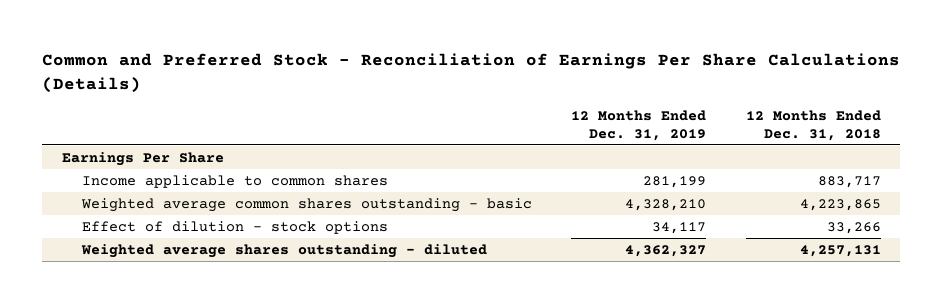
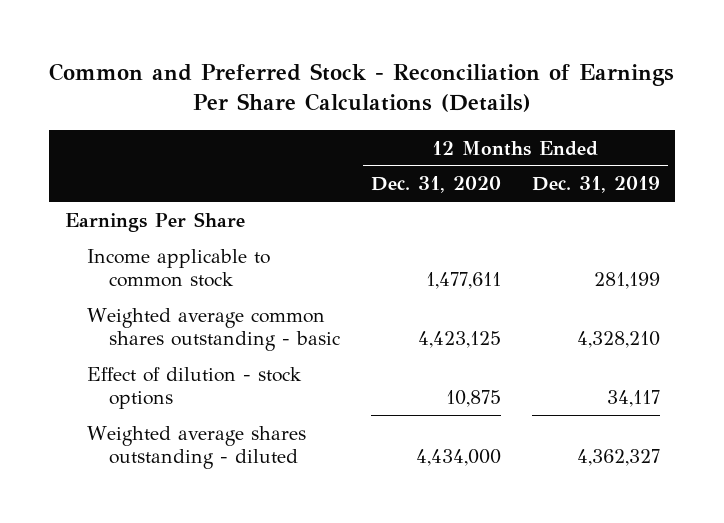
[745,109,881,141] 12 Months Ended Dec. 31, 2018 -> none
none -> [370,176,501,194] Dec. 31, 2020
[81,174,388,188] Income applicable to common shares -> [86,248,270,287] Income applicable to common stock

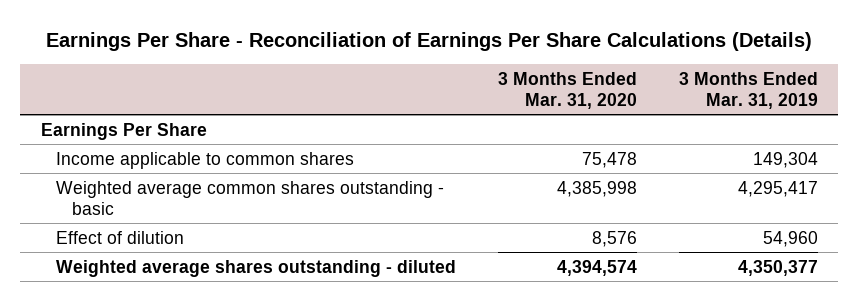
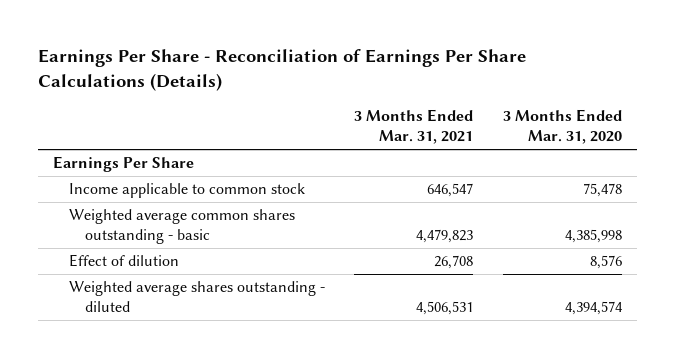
[678,71,818,109] 3 Months Ended Mar. 31, 2019 -> none
none -> [354,109,474,145] 3 Months Ended Mar. 31, 2021
[56,151,355,169] Income applicable to common shares -> [68,183,305,199] Income applicable to common stock

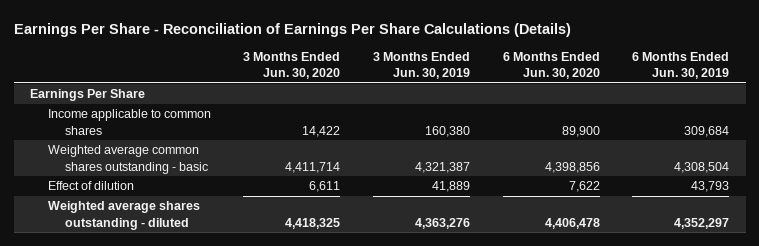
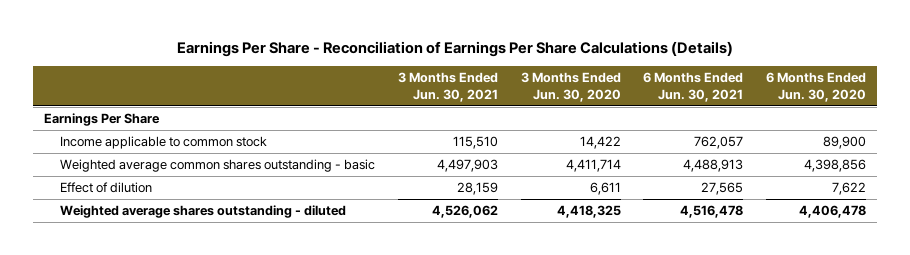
[372,51,470,79] 3 Months Ended Jun. 30, 2019 -> none
[632,51,730,79] 6 Months Ended Jun. 30, 2019 -> none
none -> [398,72,499,102] 3 Months Ended Jun. 30, 2021
none -> [643,72,744,102] 6 Months Ended Jun. 30, 2021
[47,109,211,135] Income applicable to common shares -> [60,136,268,150] Income applicable to common stock

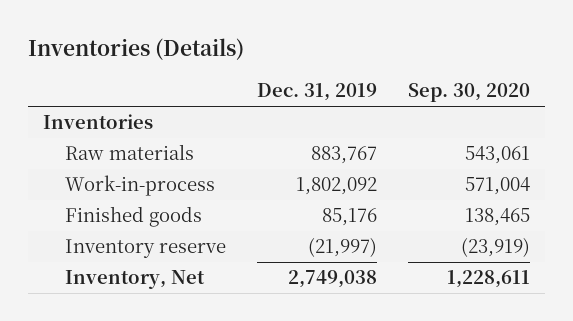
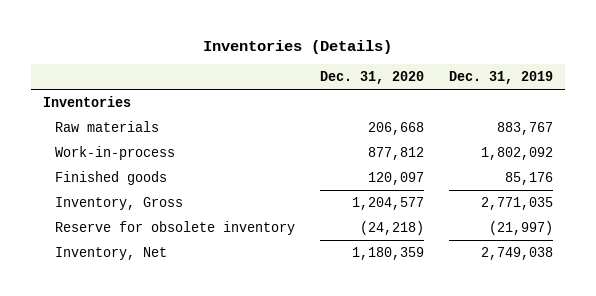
[407,82,530,102] Sep. 30, 2020 -> none
none -> [319,71,424,85] Dec. 31, 2020
none -> [55,196,184,210] Inventory, Gross
[65,239,227,259] Inventory reserve -> [55,220,296,235] Reserve for obsolete inventory

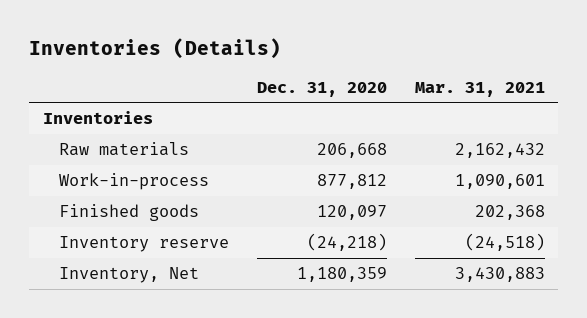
[448,71,553,85] Dec. 31, 2019 -> none
none -> [414,81,545,97] Mar. 31, 2021
[55,196,184,210] Inventory, Gross -> none
[55,220,296,235] Reserve for obsolete inventory -> [59,236,230,253] Inventory reserve

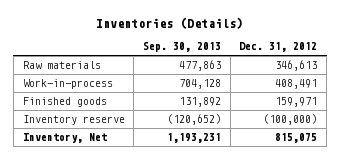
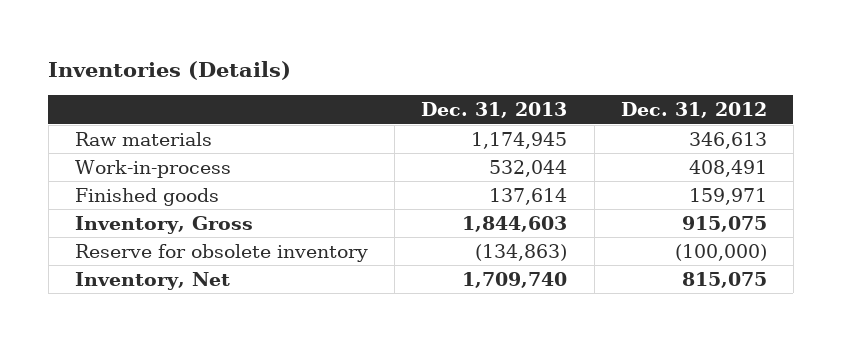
[142,42,221,53] Sep. 30, 2013 -> none
none -> [421,102,568,119] Dec. 31, 2013
none -> [74,215,253,234] Inventory, Gross
[22,115,125,126] Inventory reserve -> [74,243,368,262] Reserve for obsolete inventory

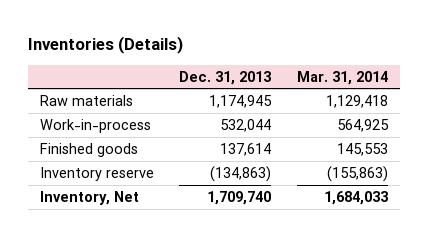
[620,102,767,119] Dec. 31, 2012 -> none
none -> [296,70,388,85] Mar. 31, 2014
[74,215,253,234] Inventory, Gross -> none
[74,243,368,262] Reserve for obsolete inventory -> [40,167,155,182] Inventory reserve

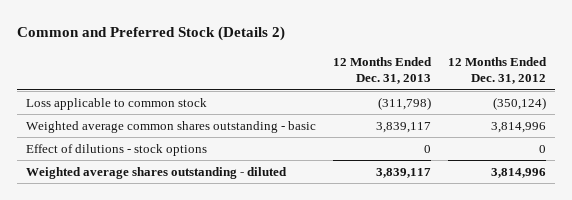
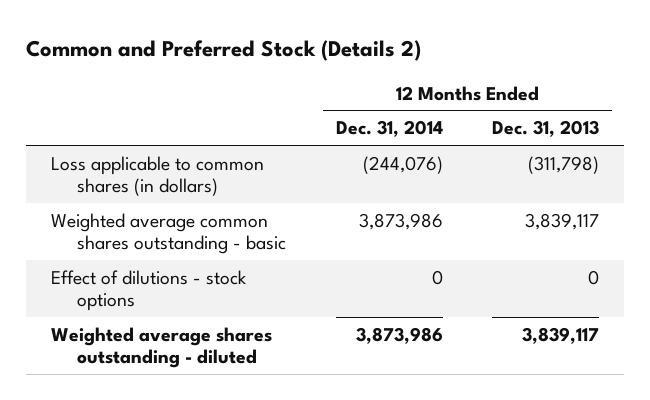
[448,56,548,85] 12 Months Ended Dec. 31, 2012 -> none
none -> [335,120,443,138] Dec. 31, 2014
[25,97,207,110] Loss applicable to common stock -> [50,155,264,197] Loss applicable to common shares (in dollars)

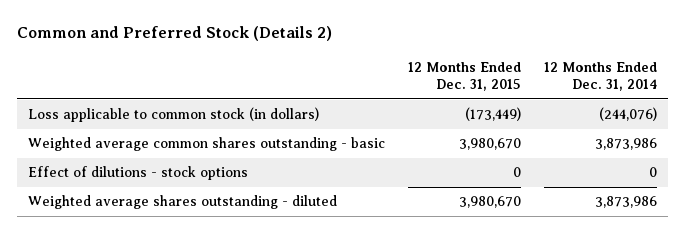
[492,120,600,138] Dec. 31, 2013 -> none
none -> [407,61,521,92] 12 Months Ended Dec. 31, 2015
[50,155,264,197] Loss applicable to common shares (in dollars) -> [27,107,319,123] Loss applicable to common stock (in dollars)

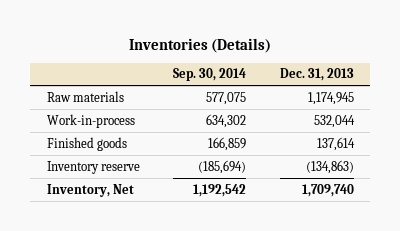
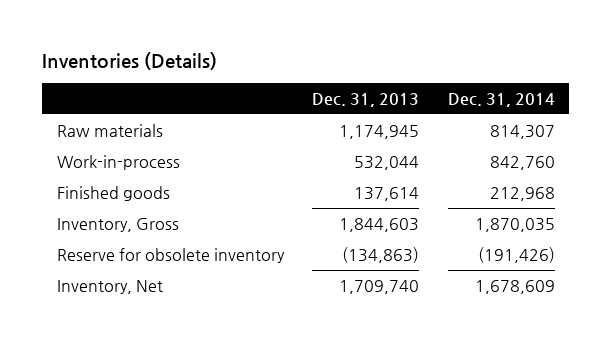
[173,68,247,82] Sep. 30, 2014 -> none
none -> [447,93,555,108] Dec. 31, 2014
none -> [56,217,179,232] Inventory, Gross
[46,160,140,174] Inventory reserve -> [56,247,285,263] Reserve for obsolete inventory

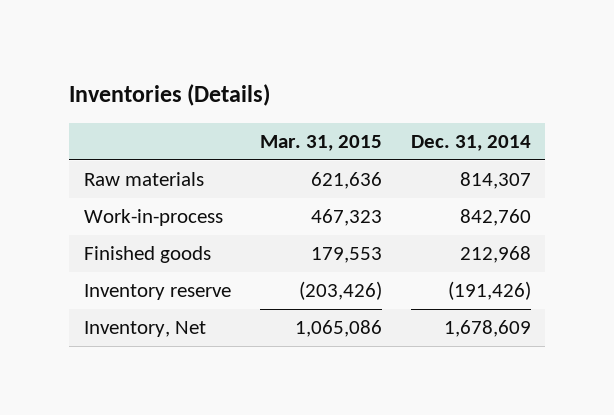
[312,93,420,108] Dec. 31, 2013 -> none
none -> [259,135,382,152] Mar. 31, 2015
[56,217,179,232] Inventory, Gross -> none
[56,247,285,263] Reserve for obsolete inventory -> [83,284,231,301] Inventory reserve

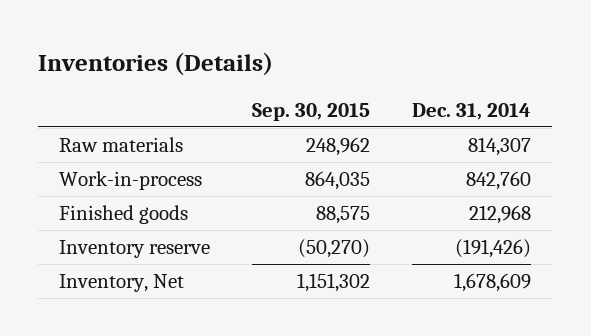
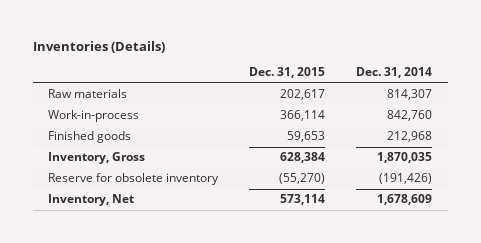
[252,102,371,121] Sep. 30, 2015 -> none
none -> [249,67,326,79] Dec. 31, 2015
none -> [48,152,146,165] Inventory, Gross
[59,240,211,259] Inventory reserve -> [48,173,220,186] Reserve for obsolete inventory

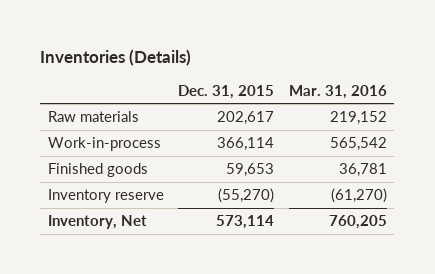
[356,67,433,79] Dec. 31, 2014 -> none
none -> [288,84,387,99] Mar. 31, 2016
[48,152,146,165] Inventory, Gross -> none
[48,173,220,186] Reserve for obsolete inventory -> [47,189,164,204] Inventory reserve

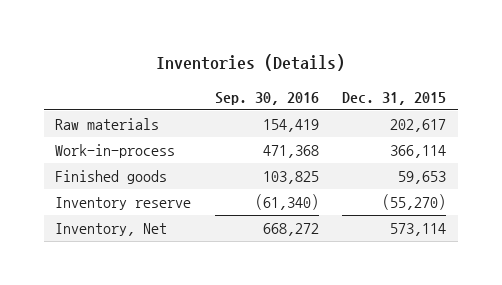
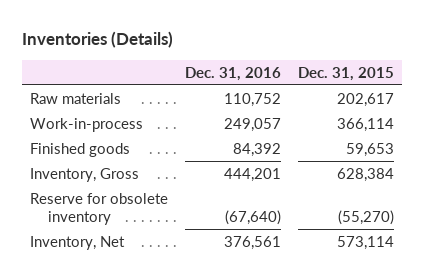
[214,91,319,105] Sep. 30, 2016 -> none
none -> [184,66,281,81] Dec. 31, 2016
none -> [30,167,140,182] Inventory, Gross
[55,196,192,210] Inventory reserve -> [30,192,169,226] Reserve for obsolete inventory

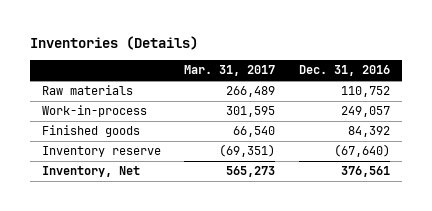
[297,66,394,81] Dec. 31, 2015 -> none
none -> [184,65,276,77] Mar. 31, 2017
[30,167,140,182] Inventory, Gross -> none
[30,192,169,226] Reserve for obsolete inventory -> [41,146,161,158] Inventory reserve

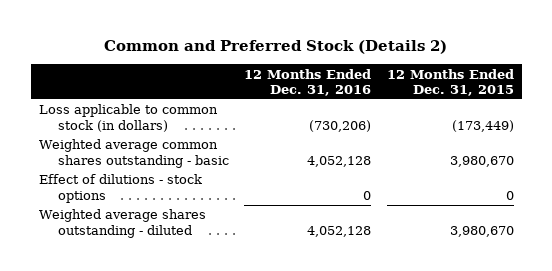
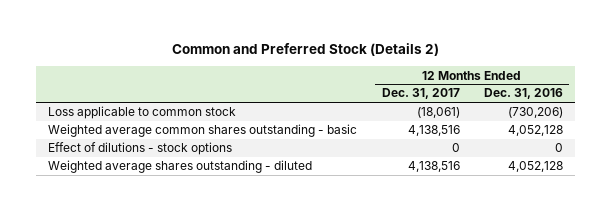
[386,68,514,97] 12 Months Ended Dec. 31, 2015 -> none
none -> [381,88,460,100] Dec. 31, 2017
[38,104,218,132] Loss applicable to common stock (in dollars) -> [48,106,237,120] Loss applicable to common stock

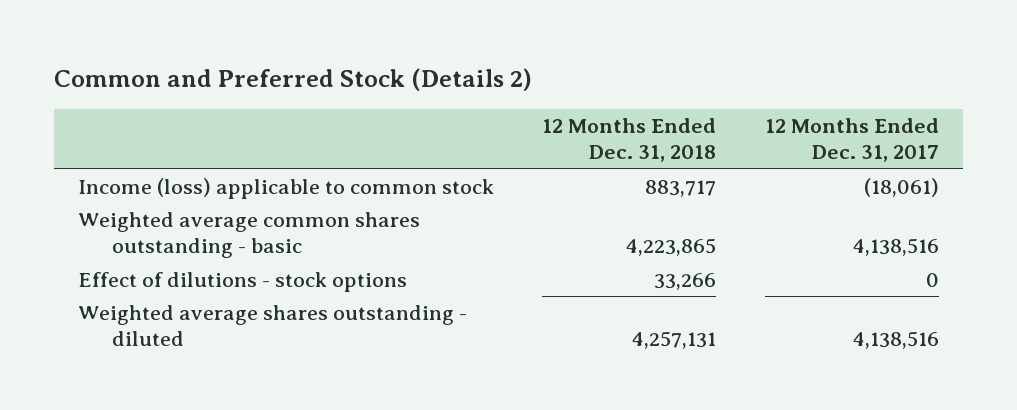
[483,88,563,100] Dec. 31, 2016 -> none
none -> [542,118,717,163] 12 Months Ended Dec. 31, 2018
[48,106,237,120] Loss applicable to common stock -> [78,178,495,200] Income (loss) applicable to common stock

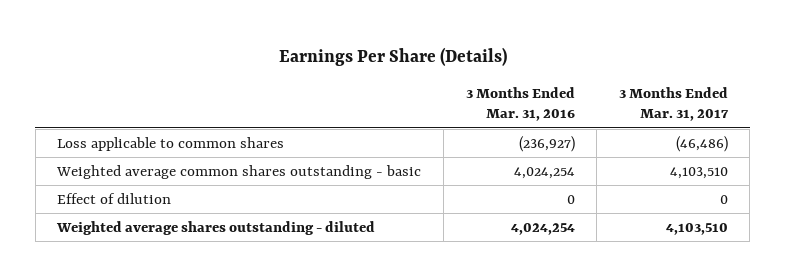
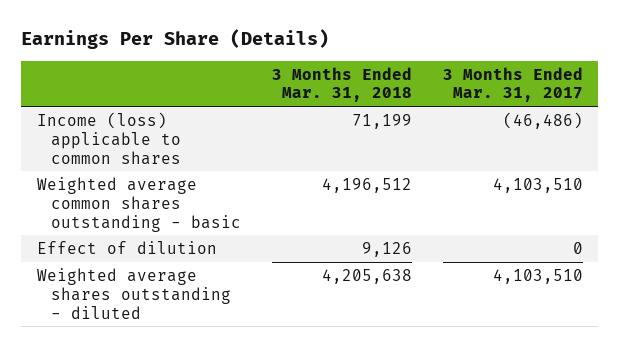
[465,86,575,122] 3 Months Ended Mar. 31, 2016 -> none
none -> [271,66,412,103] 3 Months Ended Mar. 31, 2018
[57,136,285,151] Loss applicable to common shares -> [36,111,181,165] Income (loss) applicable to common shares

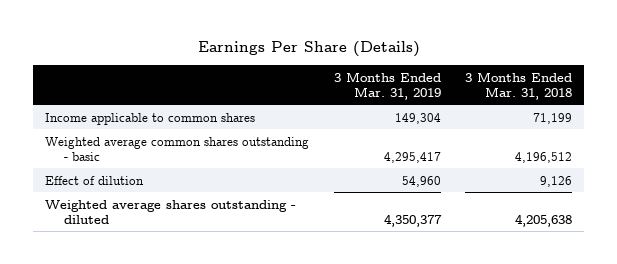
[442,66,583,103] 3 Months Ended Mar. 31, 2017 -> none
none -> [333,71,441,100] 3 Months Ended Mar. 31, 2019
[36,111,181,165] Income (loss) applicable to common shares -> [45,112,256,125] Income applicable to common shares

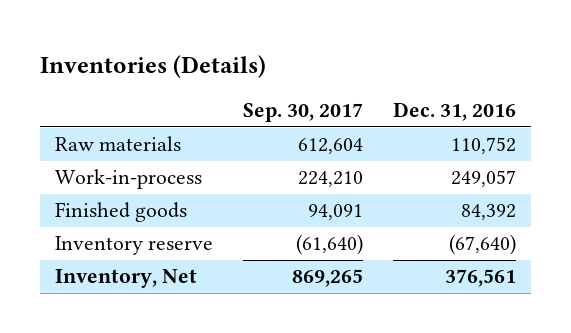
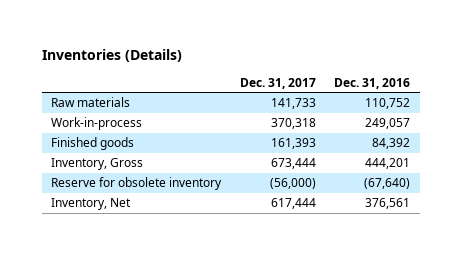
[242,103,363,123] Sep. 30, 2017 -> none
none -> [239,77,316,89] Dec. 31, 2017
none -> [50,158,143,171] Inventory, Gross
[54,236,213,256] Inventory reserve -> [50,177,222,191] Reserve for obsolete inventory

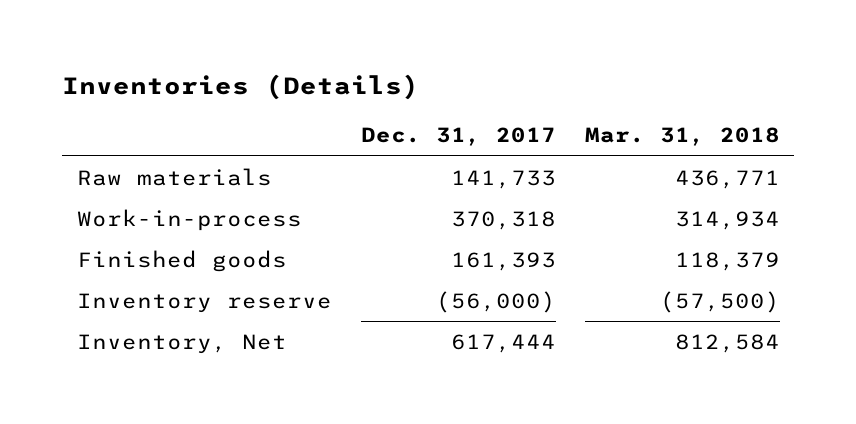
[334,77,411,89] Dec. 31, 2016 -> none
none -> [584,127,780,147] Mar. 31, 2018
[50,158,143,171] Inventory, Gross -> none
[50,177,222,191] Reserve for obsolete inventory -> [76,292,332,313] Inventory reserve

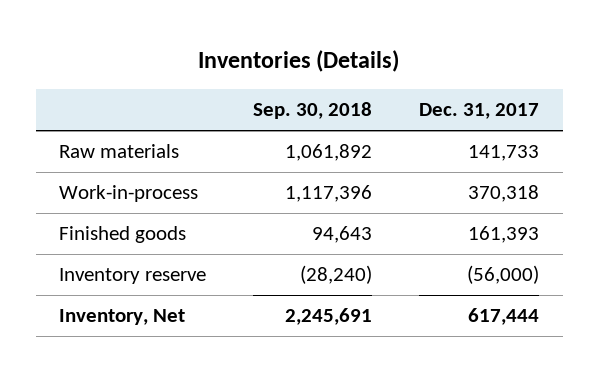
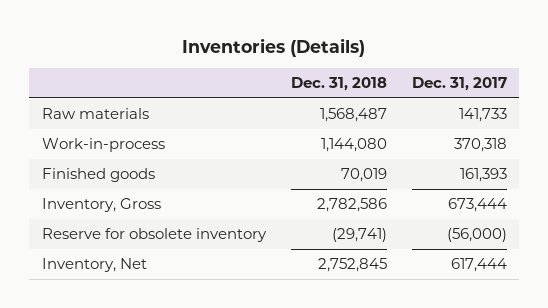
[253,102,373,120] Sep. 30, 2018 -> none
none -> [290,77,387,92] Dec. 31, 2018
none -> [41,198,161,213] Inventory, Gross
[59,268,207,285] Inventory reserve -> [41,228,267,243] Reserve for obsolete inventory

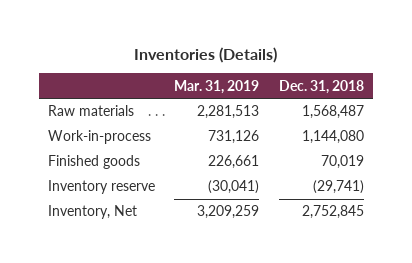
[411,77,507,92] Dec. 31, 2017 -> none
none -> [174,79,260,94] Mar. 31, 2019
[41,198,161,213] Inventory, Gross -> none
[41,228,267,243] Reserve for obsolete inventory -> [48,180,156,195] Inventory reserve

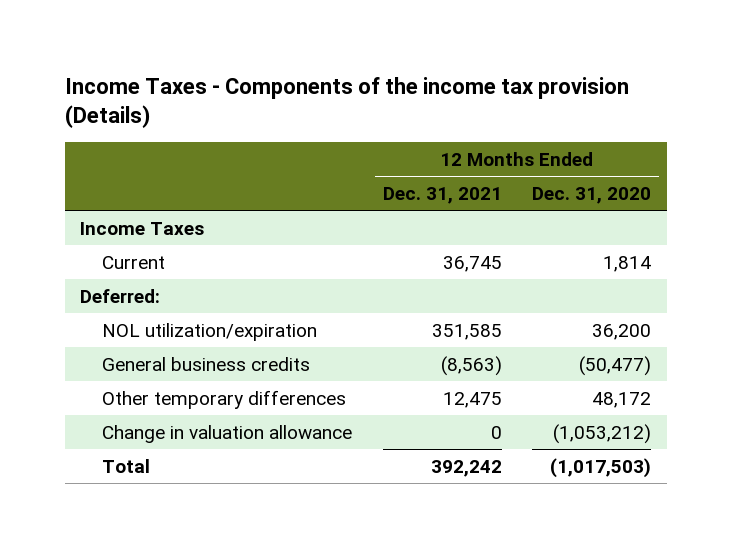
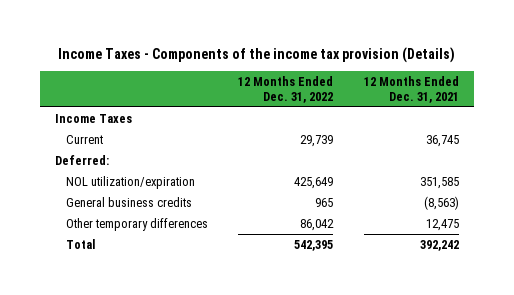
[532,187,652,205] Dec. 31, 2020 -> none
none -> [238,76,334,103] 12 Months Ended Dec. 31, 2022
[102,424,353,443] Change in valuation allowance -> none

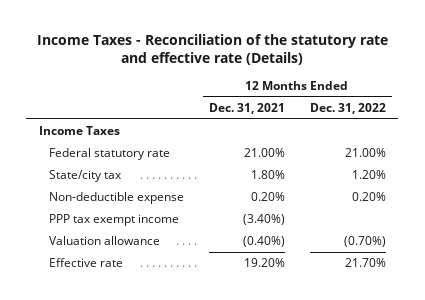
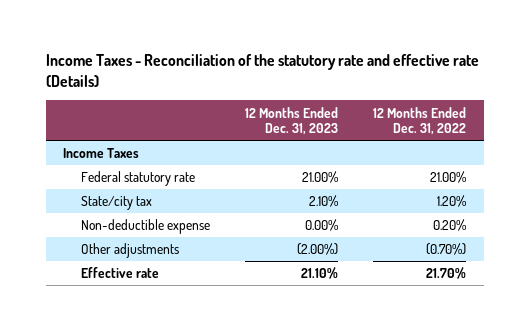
[209,102,286,114] Dec. 31, 2021 -> none
none -> [245,106,339,135] 12 Months Ended Dec. 31, 2023
[49,214,180,227] PPP tax exempt income -> none
[49,236,161,246] Valuation allowance -> none
none -> [81,243,180,259] Other adjustments

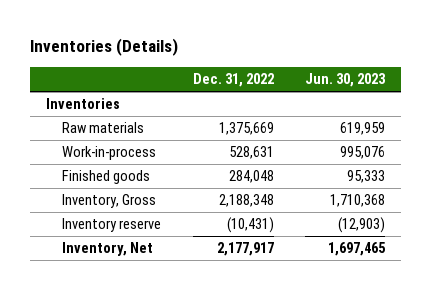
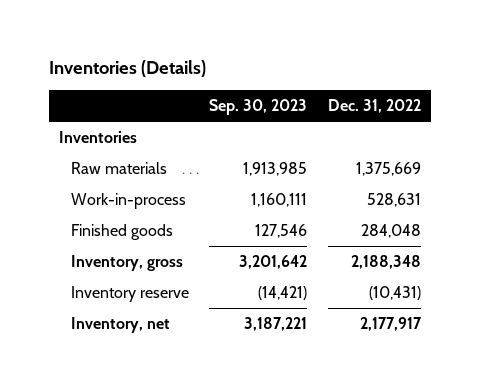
[305,73,387,88] Jun. 30, 2023 -> none
none -> [209,99,308,116] Sep. 30, 2023
[62,194,157,209] Inventory, Gross -> [71,255,184,272] Inventory, gross
[62,242,154,257] Inventory, Net -> [71,317,171,334] Inventory, net

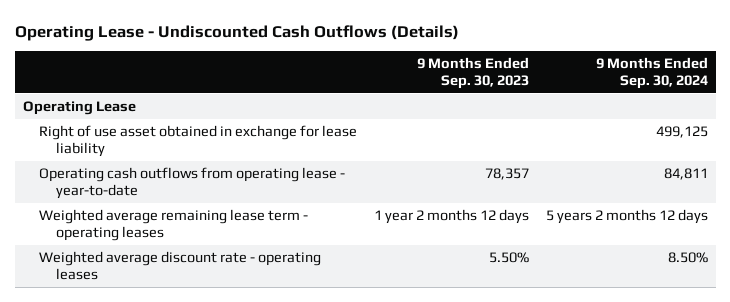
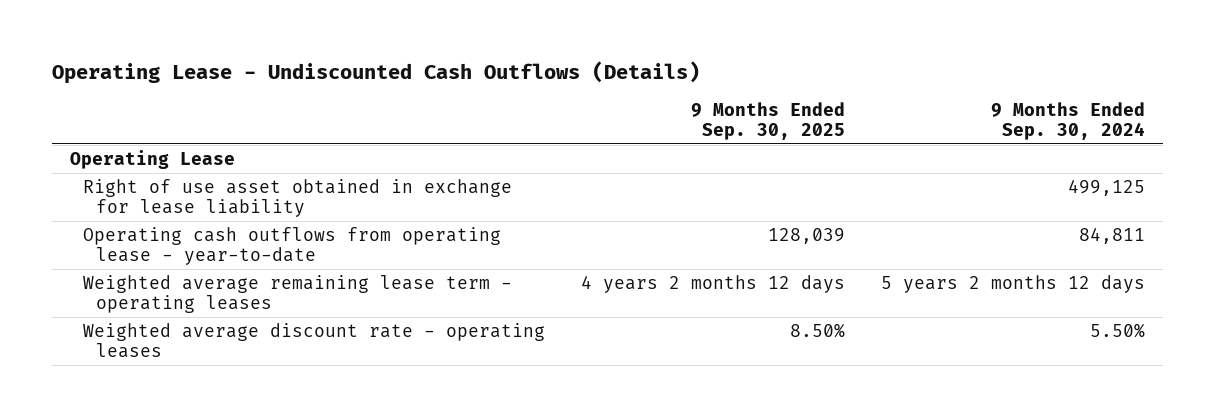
[417,57,530,90] 9 Months Ended Sep. 30, 2023 -> none
none -> [691,101,846,140] 9 Months Ended Sep. 30, 2025
[667,251,708,263] 8.50% -> [1090,322,1146,338] 5.50%

